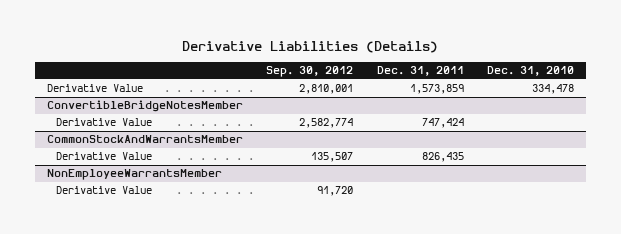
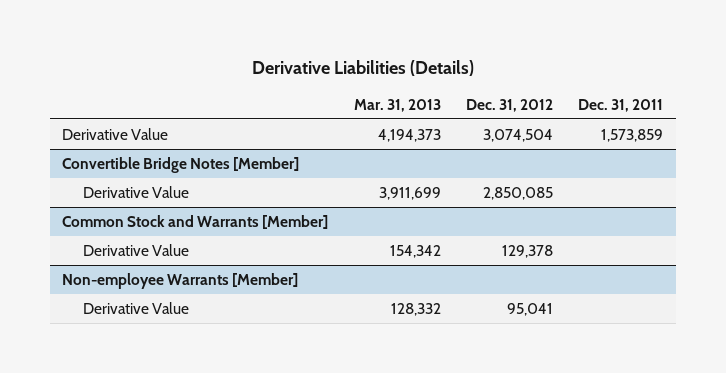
[266,66,354,78] Sep. 30, 2012 -> none
[487,66,575,77] Dec. 31, 2010 -> none
none -> [353,98,441,112] Mar. 31, 2013
none -> [465,98,553,112] Dec. 31, 2012
[46,100,243,113] ConvertibleBridgeNotesMember -> none
[56,118,153,127] Derivative Value -> none
[46,135,243,144] CommonStockAndWarrantsMember -> none
[56,152,153,161] Derivative Value -> none
[46,169,222,181] NonEmployeeWarrantsMember -> none
[56,186,153,195] Derivative Value -> none
none -> [62,156,300,173] Convertible Bridge Notes [Member]
none -> [82,185,189,198] Derivative Value
none -> [62,214,329,229] Common Stock and Warrants [Member]
none -> [82,243,189,256] Derivative Value
none -> [62,272,299,289] Non-employee Warrants [Member]
none -> [82,301,189,314] Derivative Value

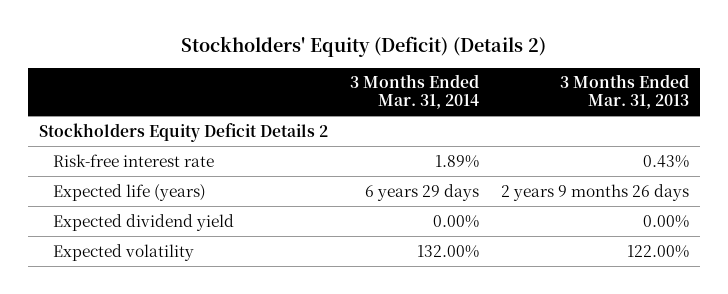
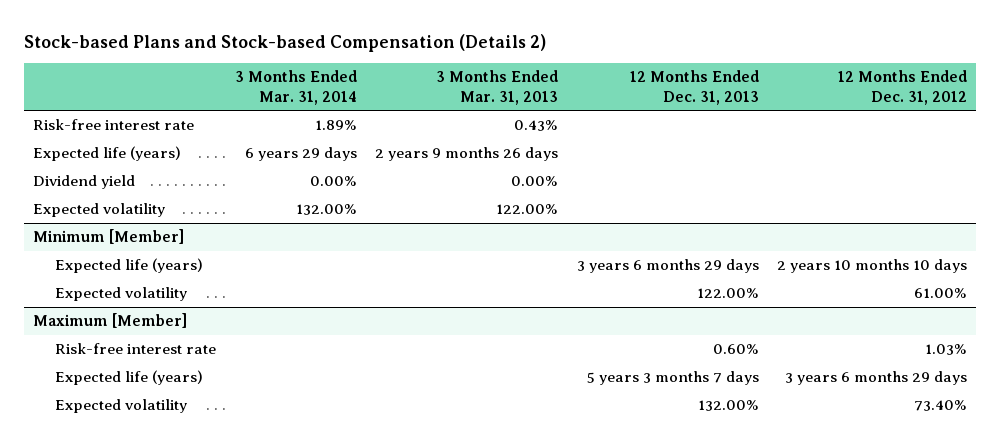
[181,35,547,57] Stockholders' Equity (Deficit) (Details 2) -> [23,33,546,52] Stock-based Plans and Stock-based Compensation (Details 2)
none -> [629,70,759,105] 12 Months Ended Dec. 31, 2013
none -> [837,70,967,105] 12 Months Ended Dec. 31, 2012
[38,122,328,142] Stockholders Equity Deficit Details 2 -> none
[52,213,234,231] Expected dividend yield -> [33,175,136,190] Dividend yield
none -> [33,229,185,245] Minimum [Member]
none -> [55,258,204,274] Expected life (years)
none -> [55,287,188,302] Expected volatility
none -> [33,313,188,329] Maximum [Member]
none -> [55,343,217,355] Risk-free interest rate
none -> [55,370,204,386] Expected life (years)
none -> [55,399,188,414] Expected volatility

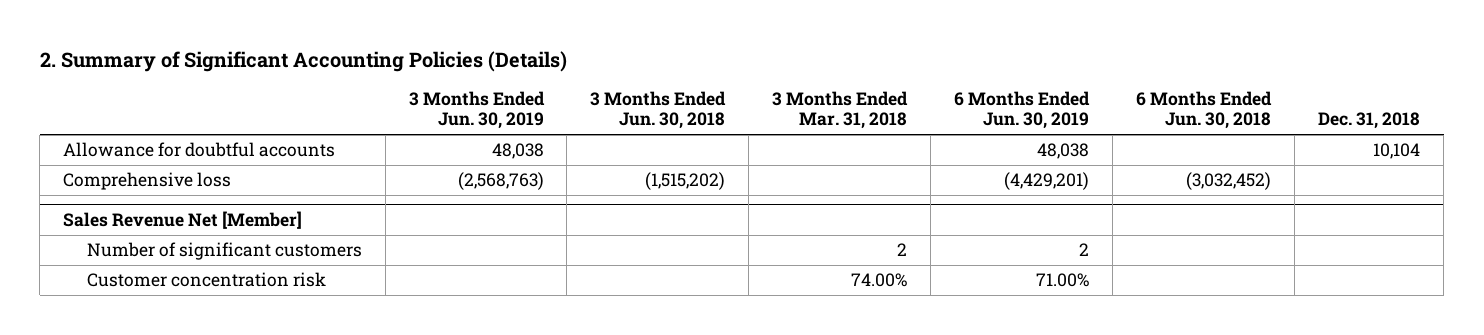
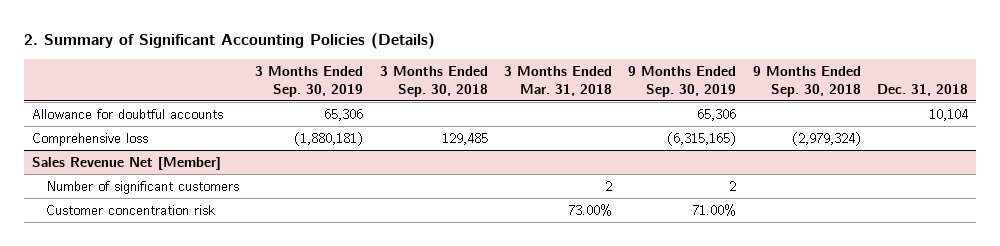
[408,91,545,130] 3 Months Ended Jun. 30, 2019 -> none
[590,91,727,130] 3 Months Ended Jun. 30, 2018 -> none
[954,91,1091,130] 6 Months Ended Jun. 30, 2019 -> none
[1136,91,1273,130] 6 Months Ended Jun. 30, 2018 -> none
none -> [255,65,364,97] 3 Months Ended Sep. 30, 2019
none -> [379,65,488,97] 3 Months Ended Sep. 30, 2018
none -> [628,65,737,97] 9 Months Ended Sep. 30, 2019
none -> [752,65,861,97] 9 Months Ended Sep. 30, 2018
[851,273,908,288] 74.00% -> [567,203,612,216] 73.00%

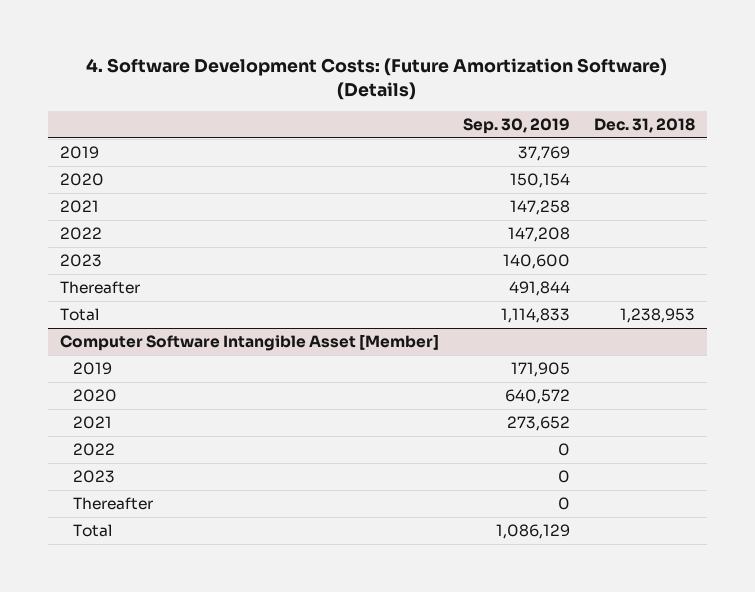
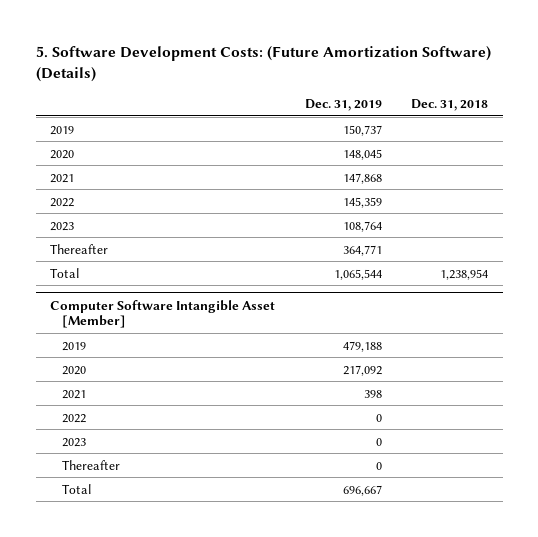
[86,57,668,100] 4. Software Development Costs: (Future Amortization Software) (Details) -> [35,45,491,82] 5. Software Development Costs: (Future Amortization Software) (Details)
[462,118,570,135] Sep. 30, 2019 -> none
none -> [304,98,382,111] Dec. 31, 2019
[619,307,695,323] 1,238,953 -> [439,268,488,280] 1,238,954

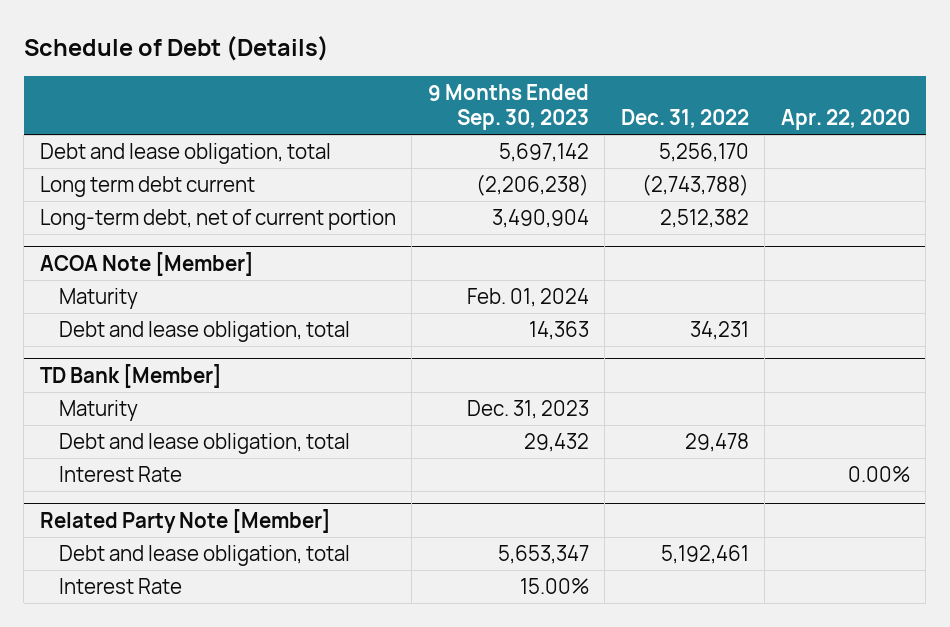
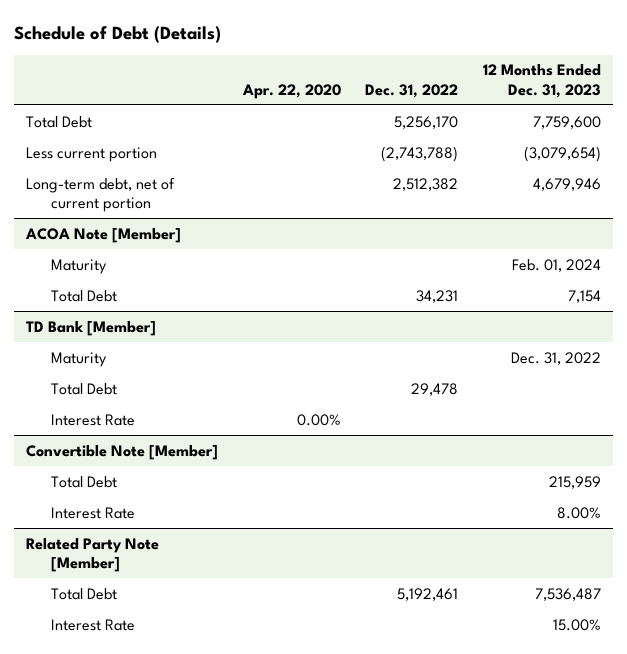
[427,84,589,131] 9 Months Ended Sep. 30, 2023 -> none
none -> [483,64,602,98] 12 Months Ended Dec. 31, 2023
[39,143,331,165] Debt and lease obligation, total -> [26,115,93,128] Total Debt
[39,176,255,198] Long term debt current -> [26,146,158,162] Less current portion
[59,321,351,343] Debt and lease obligation, total -> [50,289,117,302] Total Debt
[59,433,351,455] Debt and lease obligation, total -> [50,382,117,395] Total Debt
none -> [26,444,219,460] Convertible Note [Member]
none -> [50,475,117,488] Total Debt
none -> [50,506,135,519] Interest Rate
[59,545,351,567] Debt and lease obligation, total -> [50,587,117,600] Total Debt

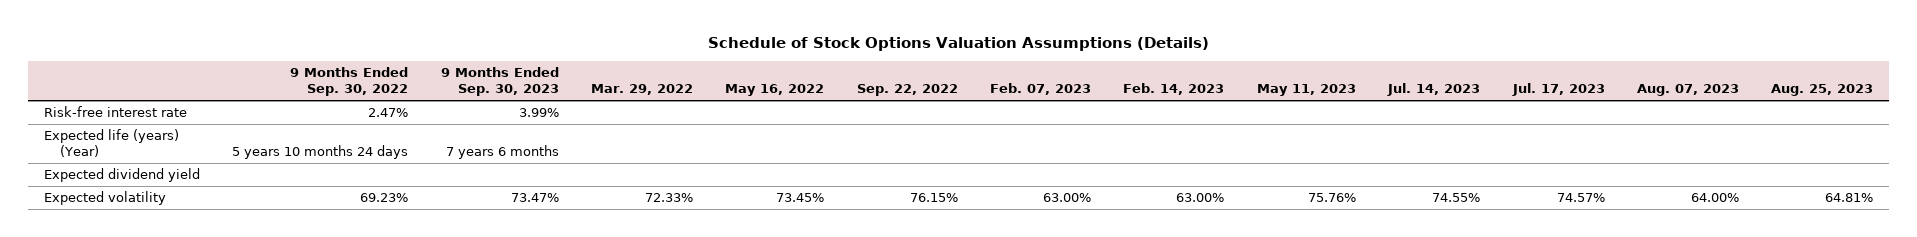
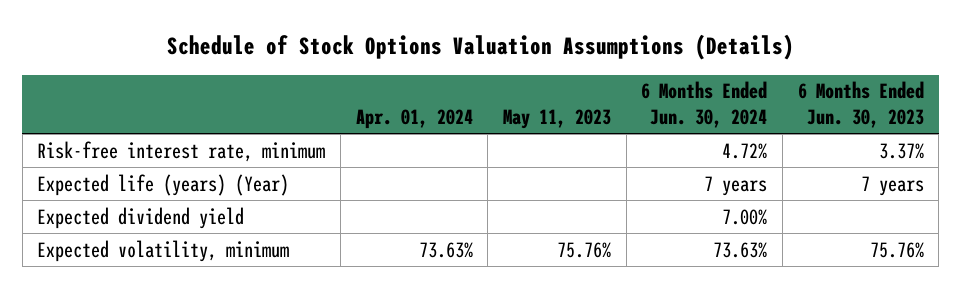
[290,67,409,97] 9 Months Ended Sep. 30, 2022 -> none
[440,67,559,97] 9 Months Ended Sep. 30, 2023 -> none
[591,84,694,96] Mar. 29, 2022 -> none
[725,84,825,97] May 16, 2022 -> none
[856,84,958,97] Sep. 22, 2022 -> none
[990,83,1092,96] Feb. 07, 2023 -> none
[1123,83,1225,96] Feb. 14, 2023 -> none
[1387,83,1481,97] Jul. 14, 2023 -> none
[1511,83,1605,97] Jul. 17, 2023 -> none
[1636,84,1739,97] Aug. 07, 2023 -> none
[1771,84,1874,97] Aug. 25, 2023 -> none
none -> [355,109,473,130] Apr. 01, 2024
none -> [641,81,768,129] 6 Months Ended Jun. 30, 2024
none -> [797,81,924,129] 6 Months Ended Jun. 30, 2023
[44,106,188,118] Risk-free interest rate -> [37,140,326,162] Risk-free interest rate, minimum
[44,191,167,206] Expected volatility -> [37,239,290,262] Expected volatility, minimum

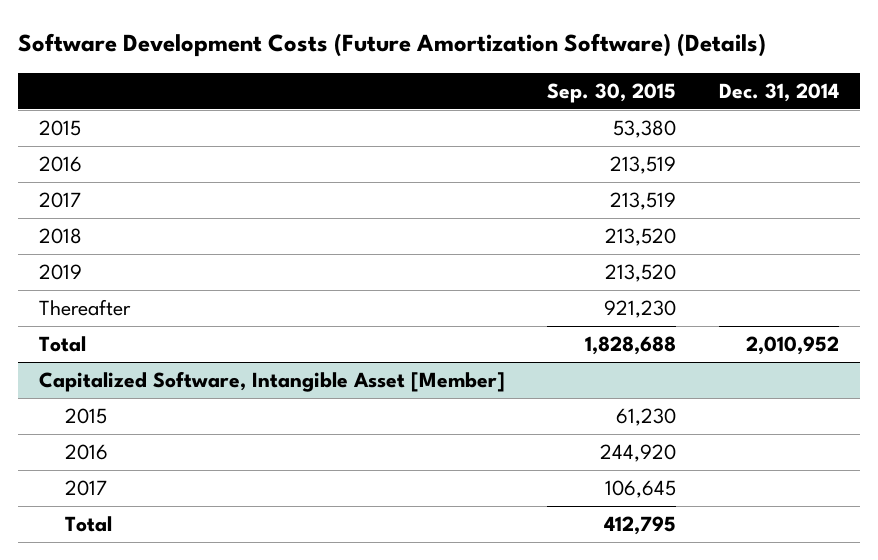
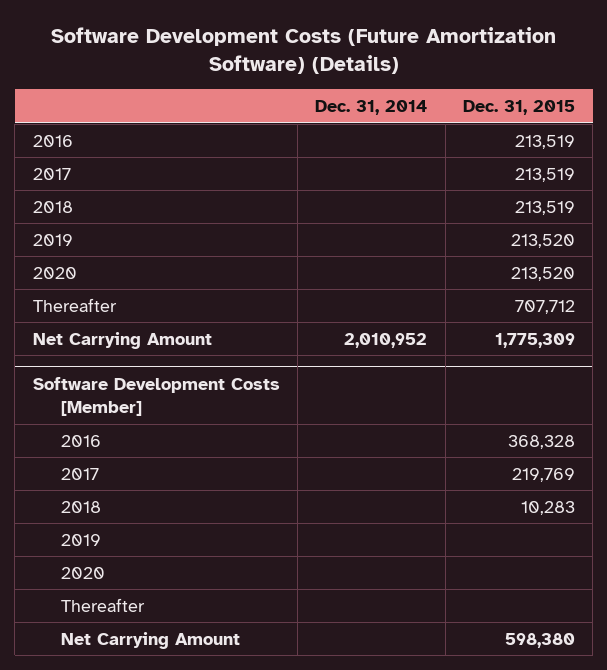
[547,82,677,103] Sep. 30, 2015 -> none
none -> [462,100,575,116] Dec. 31, 2015
[39,120,82,137] 2015 -> none
none -> [32,266,77,279] 2020
[65,408,108,425] 2015 -> none
[39,336,87,353] Total -> [32,331,212,349] Net Carrying Amount
[39,371,506,393] Capitalized Software, Intangible Asset [Member] -> [32,376,280,417] Software Development Costs [Member]
none -> [60,500,101,513] 2018
none -> [60,533,101,546] 2019
none -> [60,566,105,579] 2020
none -> [60,597,145,612] Thereafter
[65,516,113,533] Total -> [60,631,240,649] Net Carrying Amount

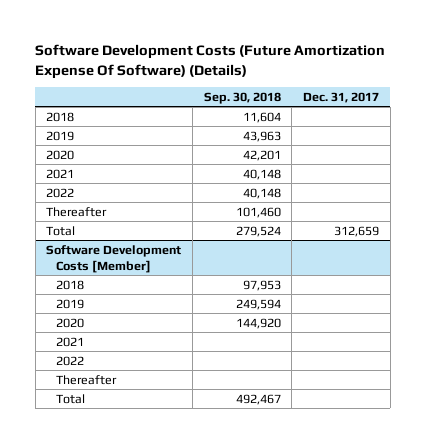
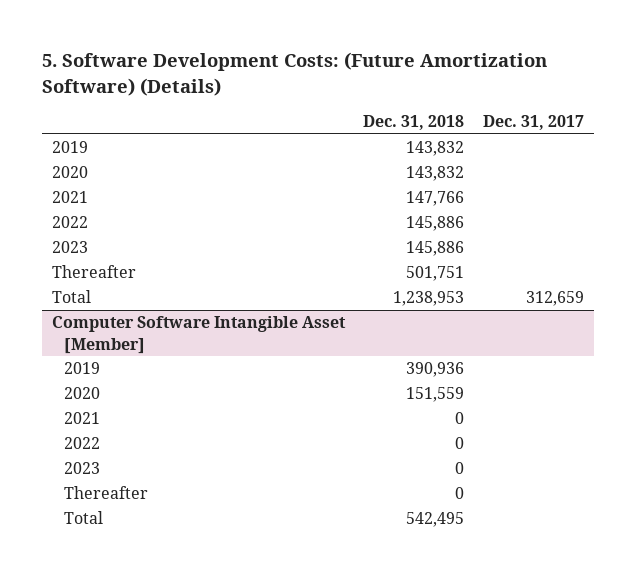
[35,43,386,79] Software Development Costs (Future Amortization Expense Of Software) (Details) -> [42,52,548,96] 5. Software Development Costs: (Future Amortization Software) (Details)
[203,91,281,104] Sep. 30, 2018 -> none
none -> [363,115,465,131] Dec. 31, 2018
[46,111,75,122] 2018 -> none
none -> [51,241,88,254] 2023
[55,279,84,290] 2018 -> none
[46,244,182,273] Software Development Costs [Member] -> [51,316,346,354] Computer Software Intangible Asset [Member]
none -> [63,462,100,475] 2023

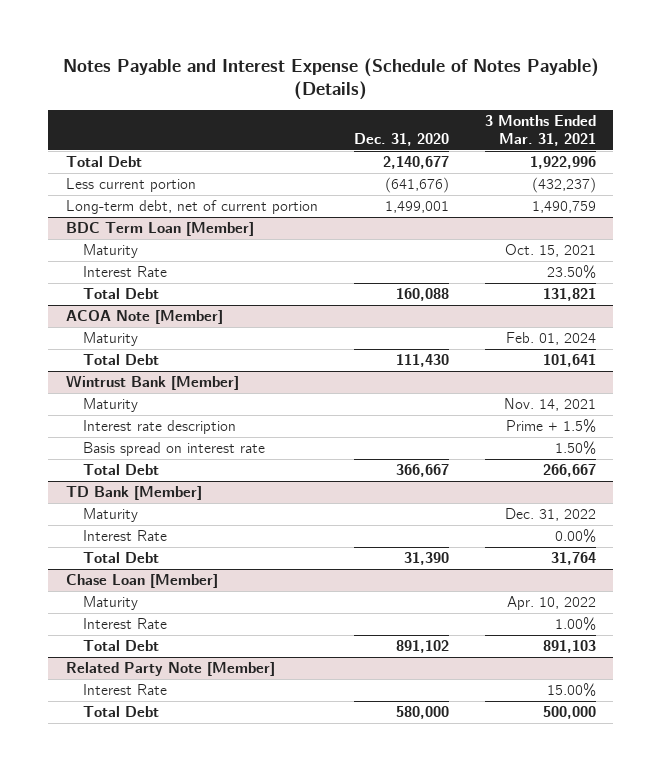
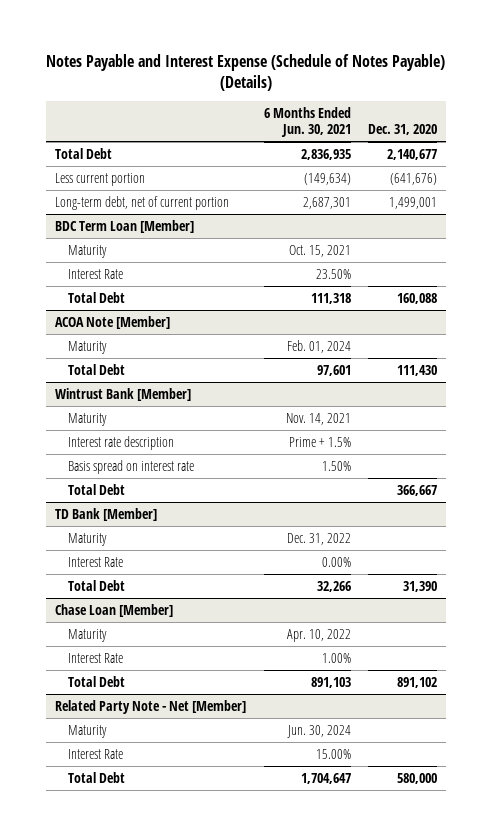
[484,115,596,147] 3 Months Ended Mar. 31, 2021 -> none
none -> [263,107,351,138] 6 Months Ended Jun. 30, 2021
[66,662,276,677] Related Party Note [Member] -> [55,699,247,714] Related Party Note - Net [Member]
none -> [68,724,108,738] Maturity

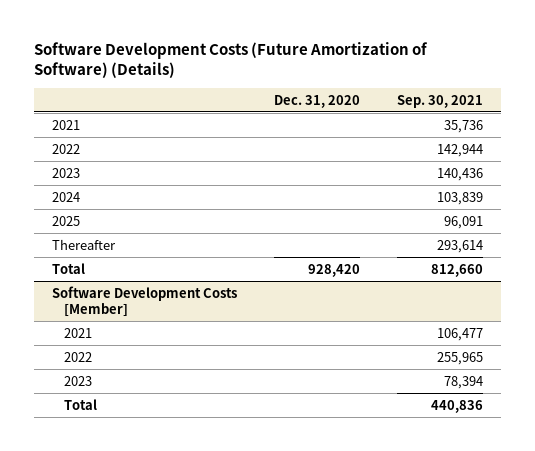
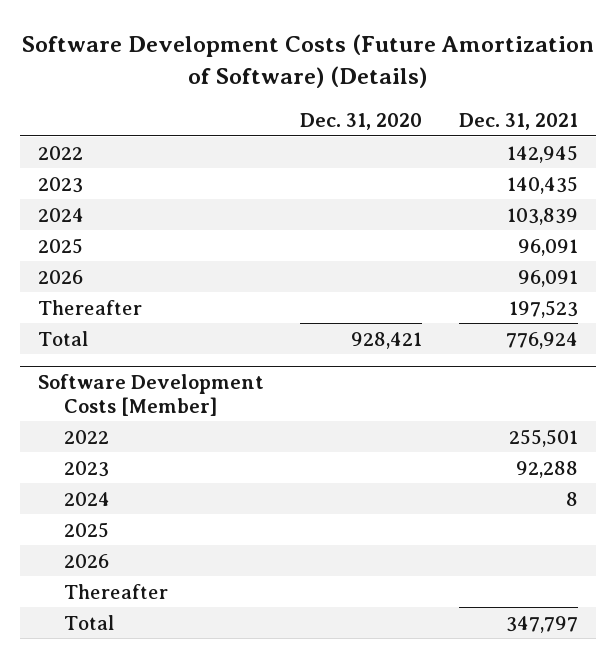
[396,94,483,108] Sep. 30, 2021 -> none
none -> [458,113,578,131] Dec. 31, 2021
[52,119,81,130] 2021 -> none
none -> [38,269,84,284] 2026
[308,263,361,277] 928,420 -> [351,331,423,349] 928,421
[64,327,93,338] 2021 -> none
none -> [64,491,111,506] 2024
none -> [64,521,110,538] 2025
none -> [64,553,110,568] 2026
none -> [64,583,169,599] Thereafter

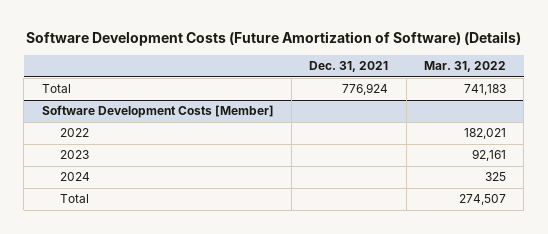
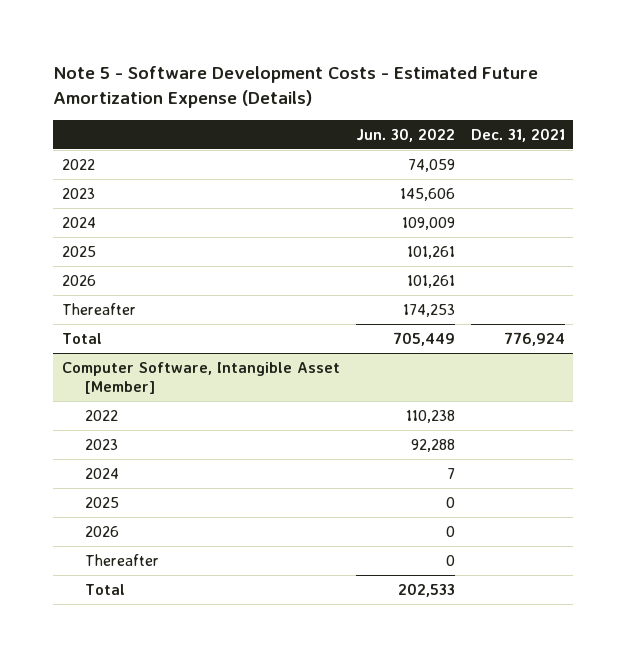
[25,30,521,46] Software Development Costs (Future Amortization of Software) (Details) -> [53,65,539,108] Note 5 - Software Development Costs - Estimated Future Amortization Expense (Details)
[424,61,507,73] Mar. 31, 2022 -> none
none -> [355,127,455,142] Jun. 30, 2022
none -> [61,158,95,170] 2022
none -> [61,187,95,199] 2023
none -> [61,216,96,228] 2024
none -> [61,245,96,257] 2025
none -> [61,274,96,286] 2026
none -> [61,302,136,315] Thereafter
[41,105,274,119] Software Development Costs [Member] -> [61,361,340,395] Computer Software, Intangible Asset [Member]
none -> [84,496,119,508] 2025
none -> [84,525,119,537] 2026
none -> [84,553,159,566] Thereafter

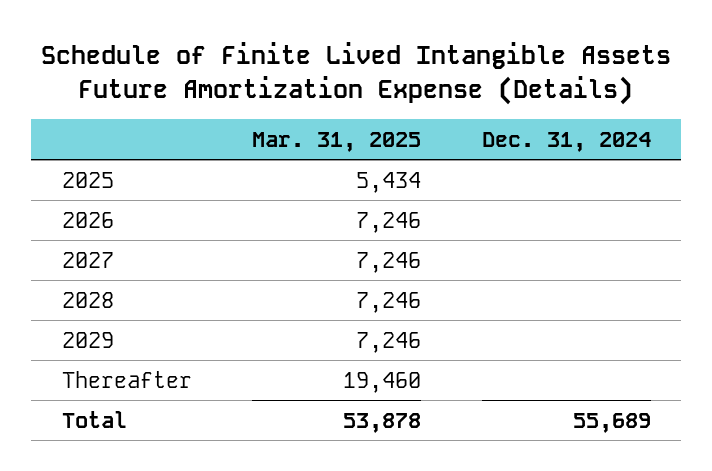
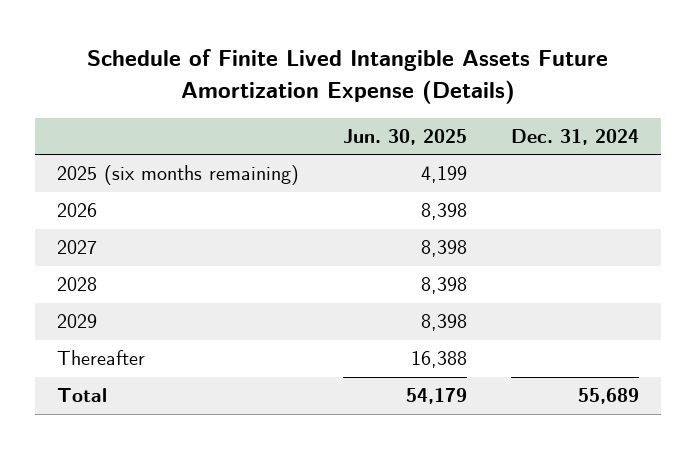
[252,131,422,152] Mar. 31, 2025 -> none
none -> [343,129,468,146] Jun. 30, 2025
[61,171,114,188] 2025 -> [57,165,300,186] 2025 (six months remaining)

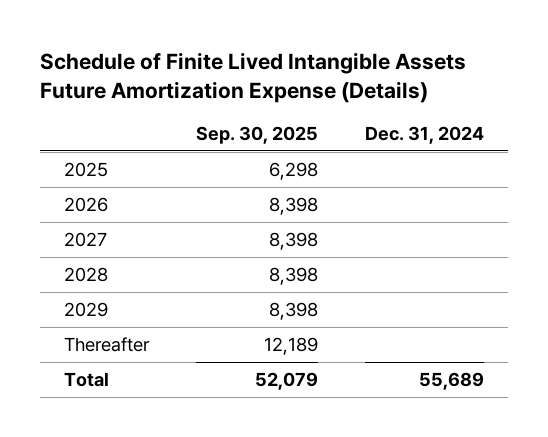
[343,129,468,146] Jun. 30, 2025 -> none
none -> [195,125,318,144] Sep. 30, 2025
[57,165,300,186] 2025 (six months remaining) -> [63,161,108,177] 2025

